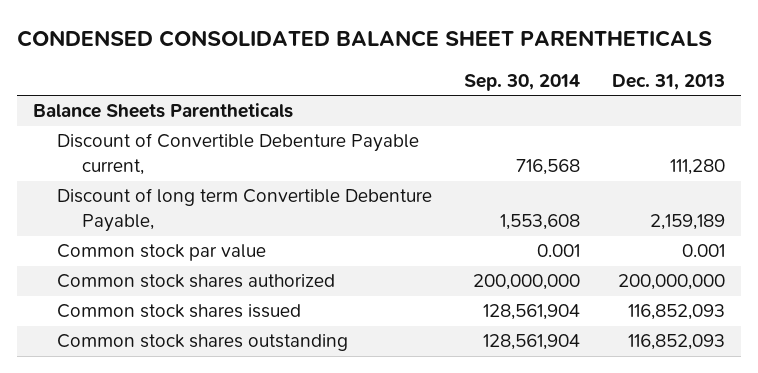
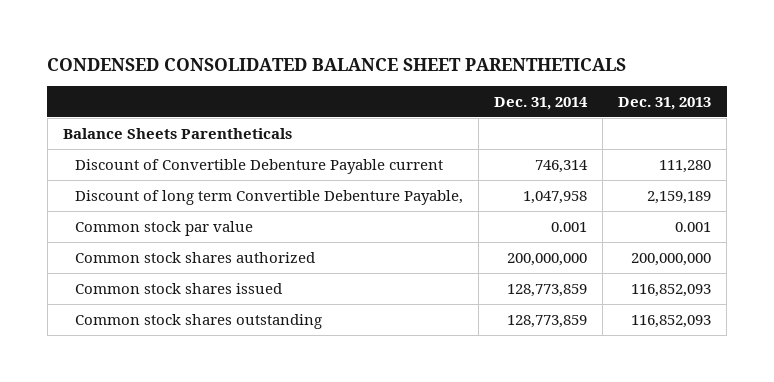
[464,73,581,91] Sep. 30, 2014 -> none
none -> [494,96,589,110] Dec. 31, 2014
[57,133,420,176] Discount of Convertible Debenture Payable current, -> [74,158,443,174] Discount of Convertible Debenture Payable current

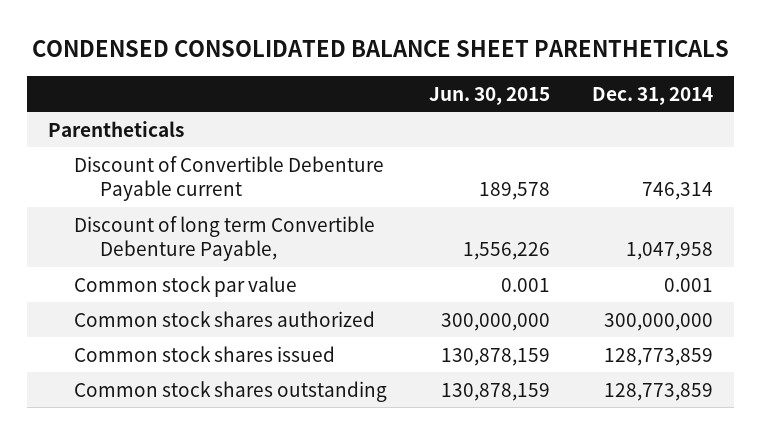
[618,96,712,110] Dec. 31, 2013 -> none
none -> [429,86,551,105] Jun. 30, 2015
[62,127,292,139] Balance Sheets Parentheticals -> [48,120,185,137] Parentheticals
[507,252,588,266] 200,000,000 -> [604,312,714,331] 300,000,000

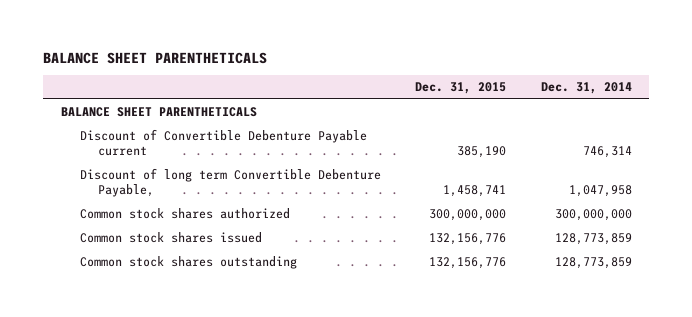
[31,40,729,58] CONDENSED CONSOLIDATED BALANCE SHEET PARENTHETICALS -> [43,51,268,64] BALANCE SHEET PARENTHETICALS
[429,86,551,105] Jun. 30, 2015 -> none
none -> [415,82,507,95] Dec. 31, 2015
[48,120,185,137] Parentheticals -> [60,107,257,118] BALANCE SHEET PARENTHETICALS
[74,275,298,297] Common stock par value -> none

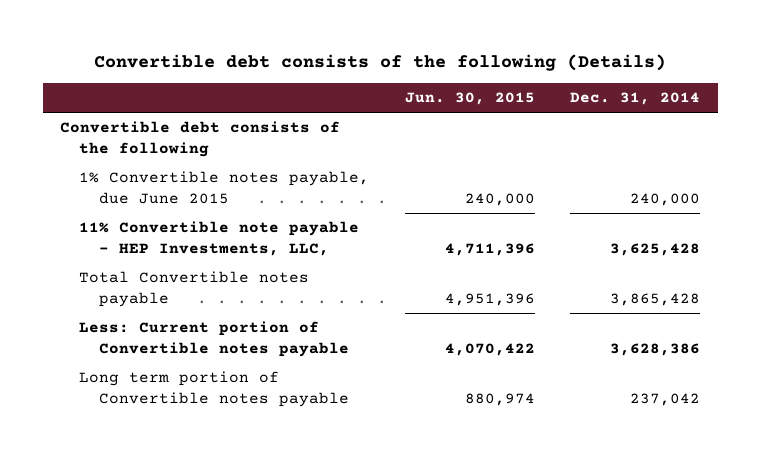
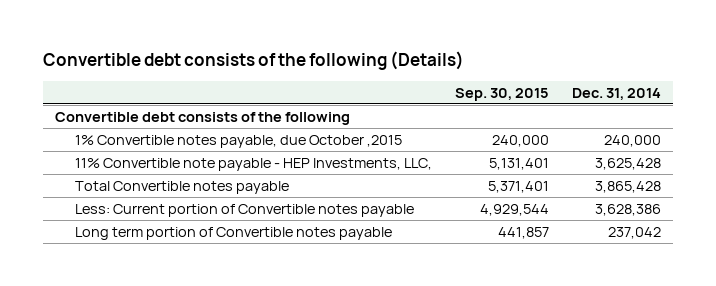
[404,92,535,106] Jun. 30, 2015 -> none
none -> [455,87,550,101] Sep. 30, 2015
[79,171,370,204] 1% Convertible notes payable, due June 2015 -> [75,134,403,148] 1% Convertible notes payable, due October ,2015

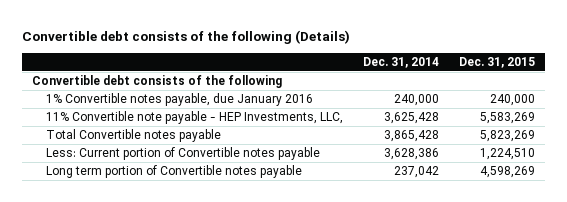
[455,87,550,101] Sep. 30, 2015 -> none
none -> [459,56,536,68] Dec. 31, 2015
[75,134,403,148] 1% Convertible notes payable, due October ,2015 -> [46,93,314,107] 1% Convertible notes payable, due January 2016

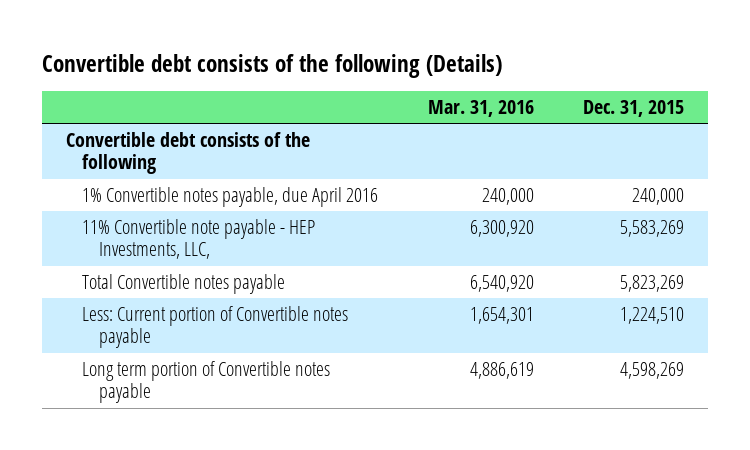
[363,56,440,68] Dec. 31, 2014 -> none
none -> [427,100,534,118] Mar. 31, 2016
[46,93,314,107] 1% Convertible notes payable, due January 2016 -> [82,186,379,207] 1% Convertible notes payable, due April 2016

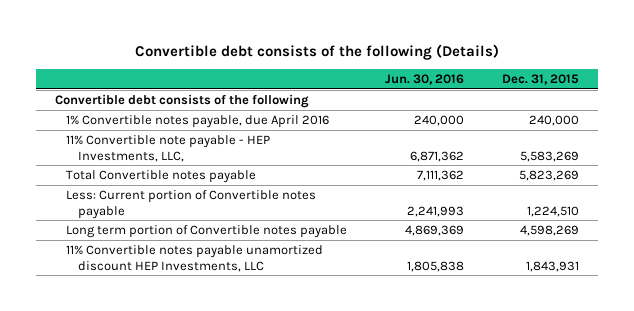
[427,100,534,118] Mar. 31, 2016 -> none
none -> [385,74,465,86] Jun. 30, 2016
none -> [66,244,324,272] 11% Convertible notes payable unamortized discount HEP Investments, LLC

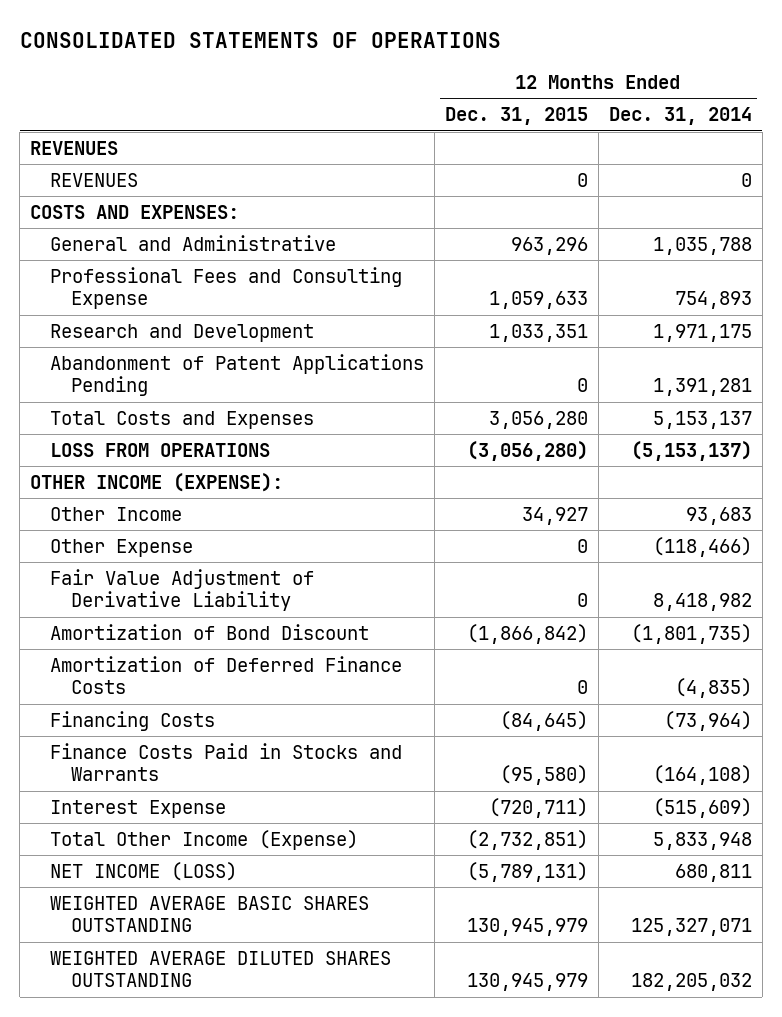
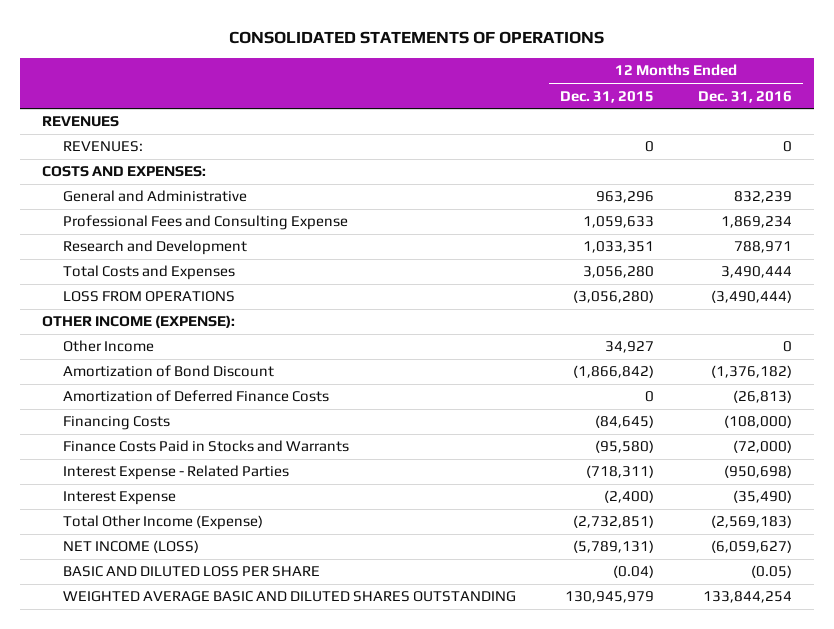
[608,107,752,126] Dec. 31, 2014 -> none
none -> [698,90,793,103] Dec. 31, 2016
[50,172,139,187] REVENUES -> [63,141,144,153] REVENUES:
[50,353,425,397] Abandonment of Patent Applications Pending -> none
[50,538,194,557] Other Expense -> none
[50,568,315,612] Fair Value Adjustment of Derivative Liability -> none
none -> [63,465,290,481] Interest Expense - Related Parties
[489,797,589,818] (720,711) -> [604,490,655,504] (2,400)
[50,895,370,933] WEIGHTED AVERAGE BASIC SHARES OUTSTANDING -> none
none -> [63,566,321,578] BASIC AND DILUTED LOSS PER SHARE
[50,950,392,988] WEIGHTED AVERAGE DILUTED SHARES OUTSTANDING -> [63,591,517,603] WEIGHTED AVERAGE BASIC AND DILUTED SHARES OUTSTANDING

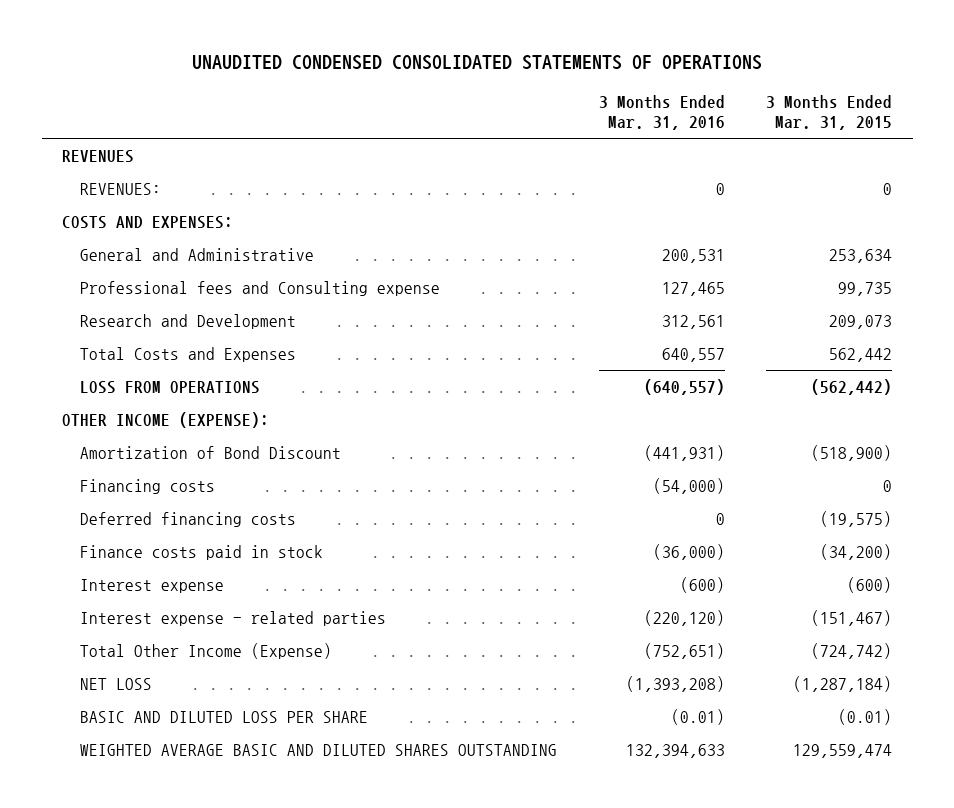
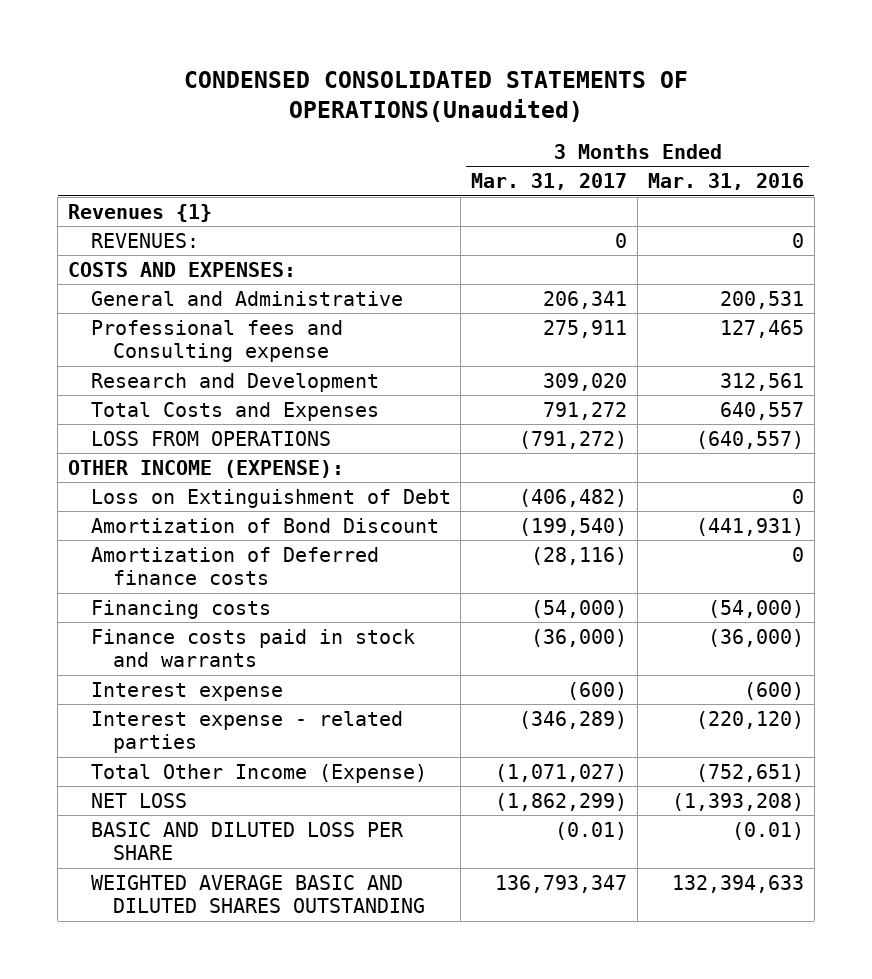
[192,55,763,71] UNAUDITED CONDENSED CONSOLIDATED STATEMENTS OF OPERATIONS -> [183,70,688,122] CONDENSED CONSOLIDATED STATEMENTS OF OPERATIONS(Unaudited)
[766,94,893,131] 3 Months Ended Mar. 31, 2015 -> none
none -> [471,173,628,191] Mar. 31, 2017
[62,149,135,163] REVENUES -> [67,203,212,222] Revenues {1}
none -> [90,488,451,508] Loss on Extinguishment of Debt
none -> [90,546,379,586] Amortization of Deferred finance costs
[80,511,297,527] Deferred financing costs -> none
[80,544,324,560] Finance costs paid in stock -> [90,628,415,668] Finance costs paid in stock and warrants

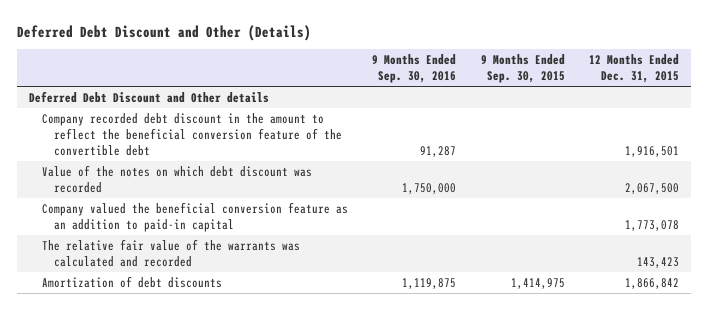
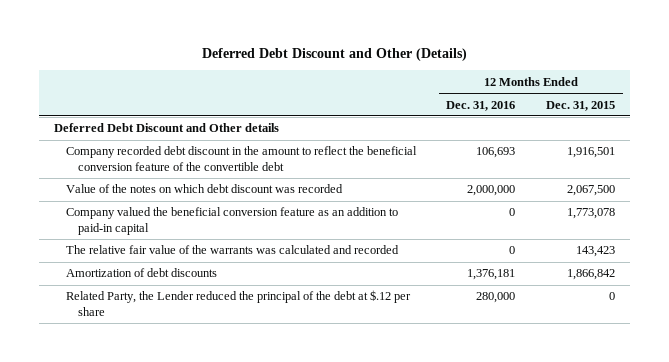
[372,54,457,84] 9 Months Ended Sep. 30, 2016 -> none
[480,54,565,84] 9 Months Ended Sep. 30, 2015 -> none
none -> [446,100,516,111] Dec. 31, 2016
none -> [65,290,411,316] Related Party, the Lender reduced the principal of the debt at $.12 per share

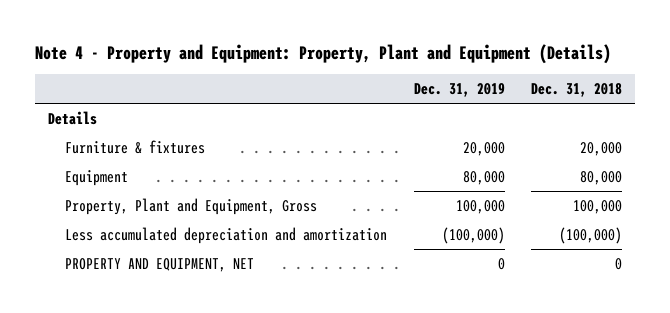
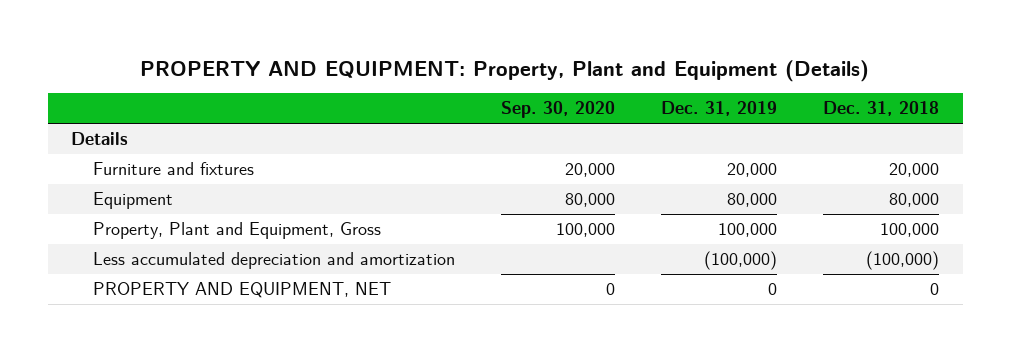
[34,43,611,64] Note 4 - Property and Equipment: Property, Plant and Equipment (Details) -> [140,59,870,82] PROPERTY AND EQUIPMENT: Property, Plant and Equipment (Details)
none -> [501,101,616,119] Sep. 30, 2020
[65,139,206,154] Furniture & fixtures -> [93,162,255,176] Furniture and fixtures

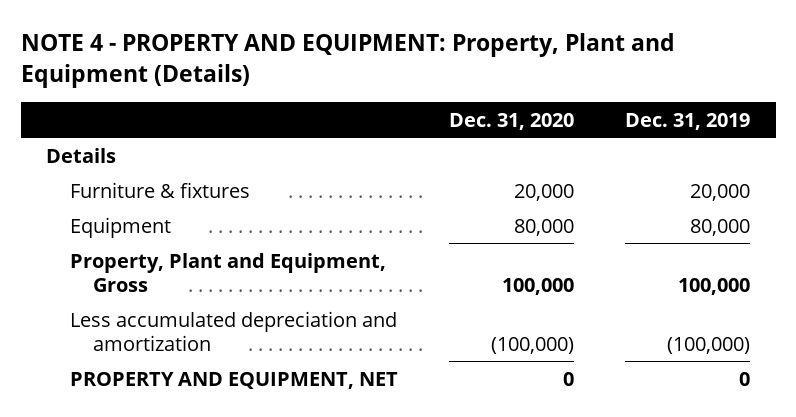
[140,59,870,82] PROPERTY AND EQUIPMENT: Property, Plant and Equipment (Details) -> [20,33,675,89] NOTE 4 - PROPERTY AND EQUIPMENT: Property, Plant and Equipment (Details)
[501,101,616,119] Sep. 30, 2020 -> none
[823,101,940,117] Dec. 31, 2018 -> none
none -> [448,112,574,130] Dec. 31, 2020
[93,162,255,176] Furniture and fixtures -> [69,181,250,198] Furniture & fixtures

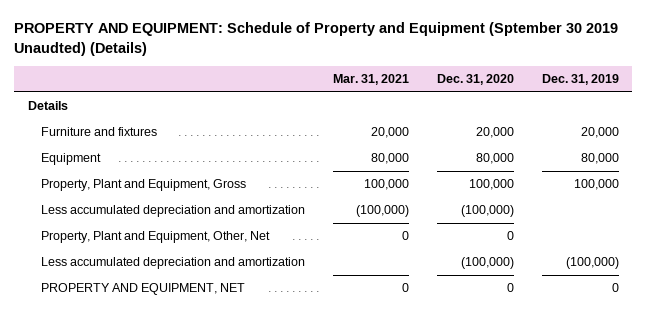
[20,33,675,89] NOTE 4 - PROPERTY AND EQUIPMENT: Property, Plant and Equipment (Details) -> [13,22,618,57] PROPERTY AND EQUIPMENT: Schedule of Property and Equipment (Sptember 30 2019 Unaudted) (Details)
none -> [333,74,410,86] Mar. 31, 2021
[69,181,250,198] Furniture & fixtures -> [41,127,158,137] Furniture and fixtures
none -> [41,205,306,218] Less accumulated depreciation and amortization
none -> [41,231,271,244] Property, Plant and Equipment, Other, Net

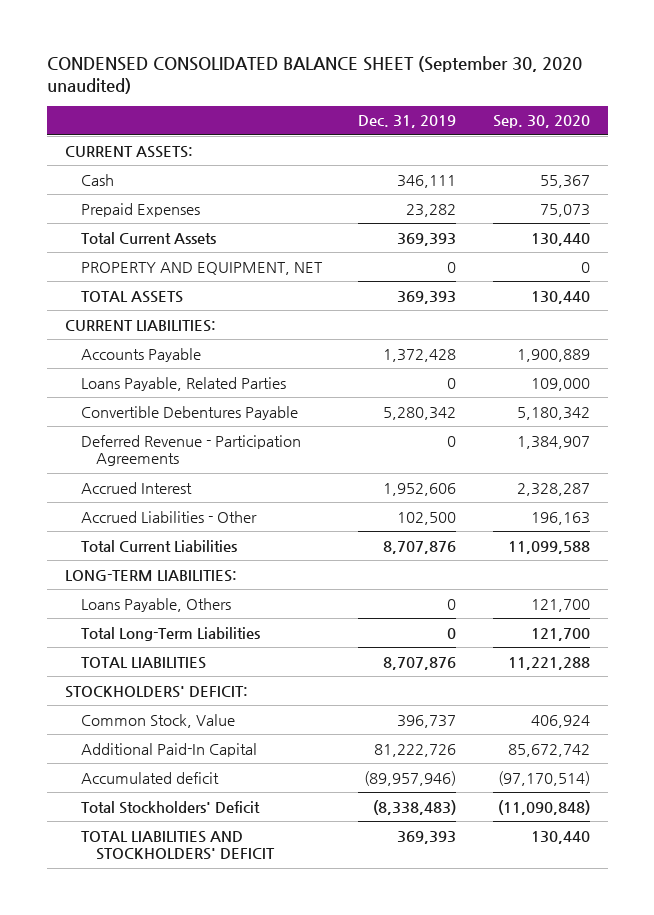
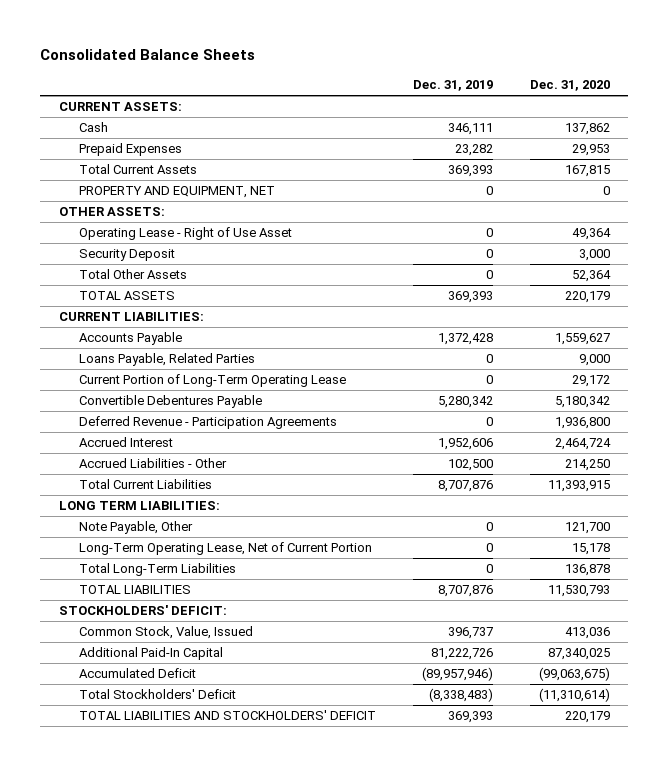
[46,55,582,95] CONDENSED CONSOLIDATED BALANCE SHEET (September 30, 2020 unaudited) -> [40,49,256,61] Consolidated Balance Sheets
[492,115,590,129] Sep. 30, 2020 -> none
none -> [529,79,610,91] Dec. 31, 2020
none -> [58,207,165,217] OTHER ASSETS:
none -> [78,227,292,241] Operating Lease - Right of Use Asset
none -> [78,249,175,262] Security Deposit
none -> [78,269,187,280] Total Other Assets
none -> [78,374,346,388] Current Portion of Long-Term Operating Lease
[64,569,237,582] LONG-TERM LIABILITIES: -> [58,501,220,511] LONG TERM LIABILITIES:
[80,597,231,612] Loans Payable, Others -> [78,521,193,535] Note Payable, Other
none -> [78,542,372,556] Long-Term Operating Lease, Net of Current Portion
[80,713,235,728] Common Stock, Value -> [78,626,253,640] Common Stock, Value, Issued
[80,771,219,784] Accumulated deficit -> [78,668,196,679] Accumulated Deficit

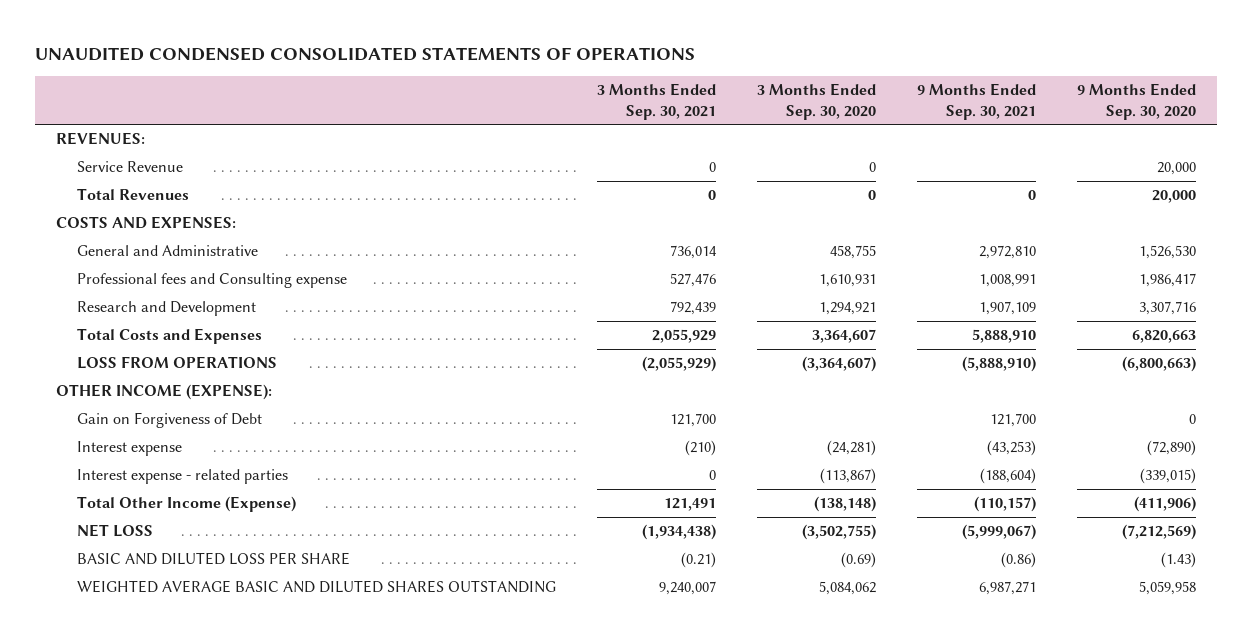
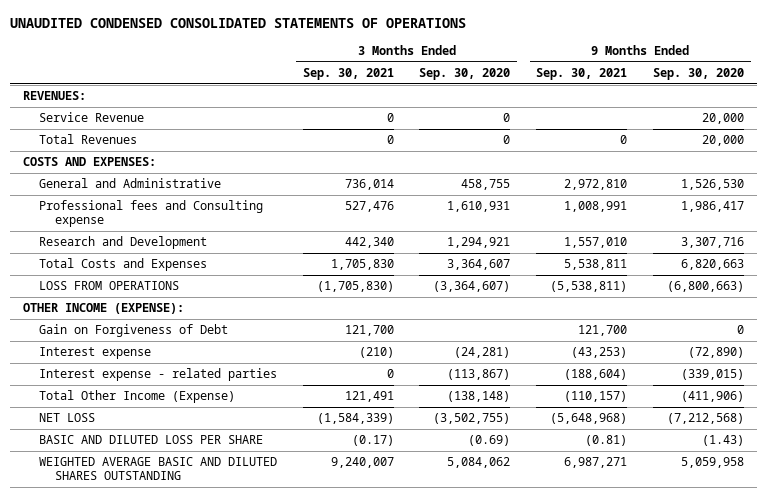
[670,301,717,316] 792,439 -> [344,237,394,249] 442,340
[979,301,1037,316] 1,907,109 -> [564,237,628,249] 1,557,010
[652,329,717,344] 2,055,929 -> [330,259,394,271] 1,705,830
[972,329,1037,344] 5,888,910 -> [564,259,628,271] 5,538,811
[642,356,717,373] (2,055,929) -> [316,281,394,293] (1,705,830)
[962,356,1037,373] (5,888,910) -> [550,281,628,293] (5,538,811)
[642,524,717,541] (1,934,438) -> [316,413,394,425] (1,584,339)
[962,524,1037,541] (5,999,067) -> [550,413,628,425] (5,648,968)
[1122,524,1197,541] (7,212,569) -> [667,413,745,425] (7,212,568)
[681,552,717,569] (0.21) -> [351,435,394,447] (0.17)
[1001,552,1037,569] (0.86) -> [585,435,628,447] (0.81)

